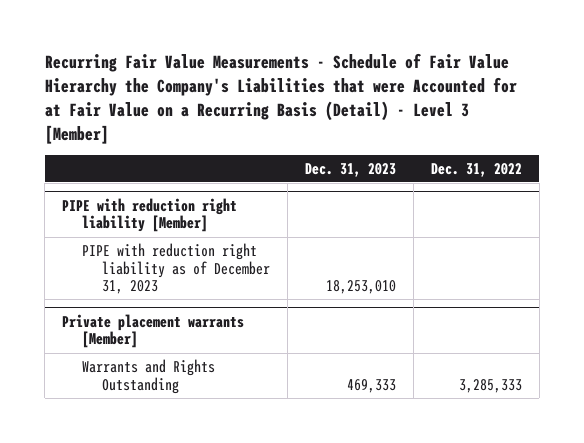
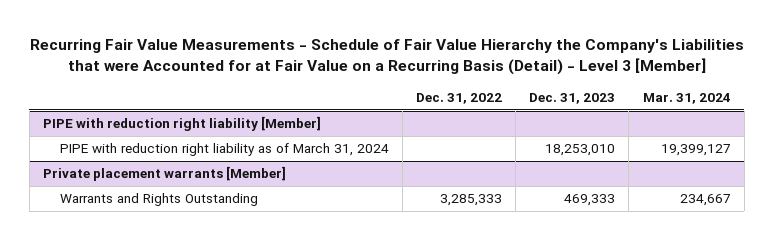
none -> [642,93,731,105] Mar. 31, 2024
[82,242,270,295] PIPE with reduction right liability as of December 31, 2023 -> [59,143,389,157] PIPE with reduction right liability as of March 31, 2024

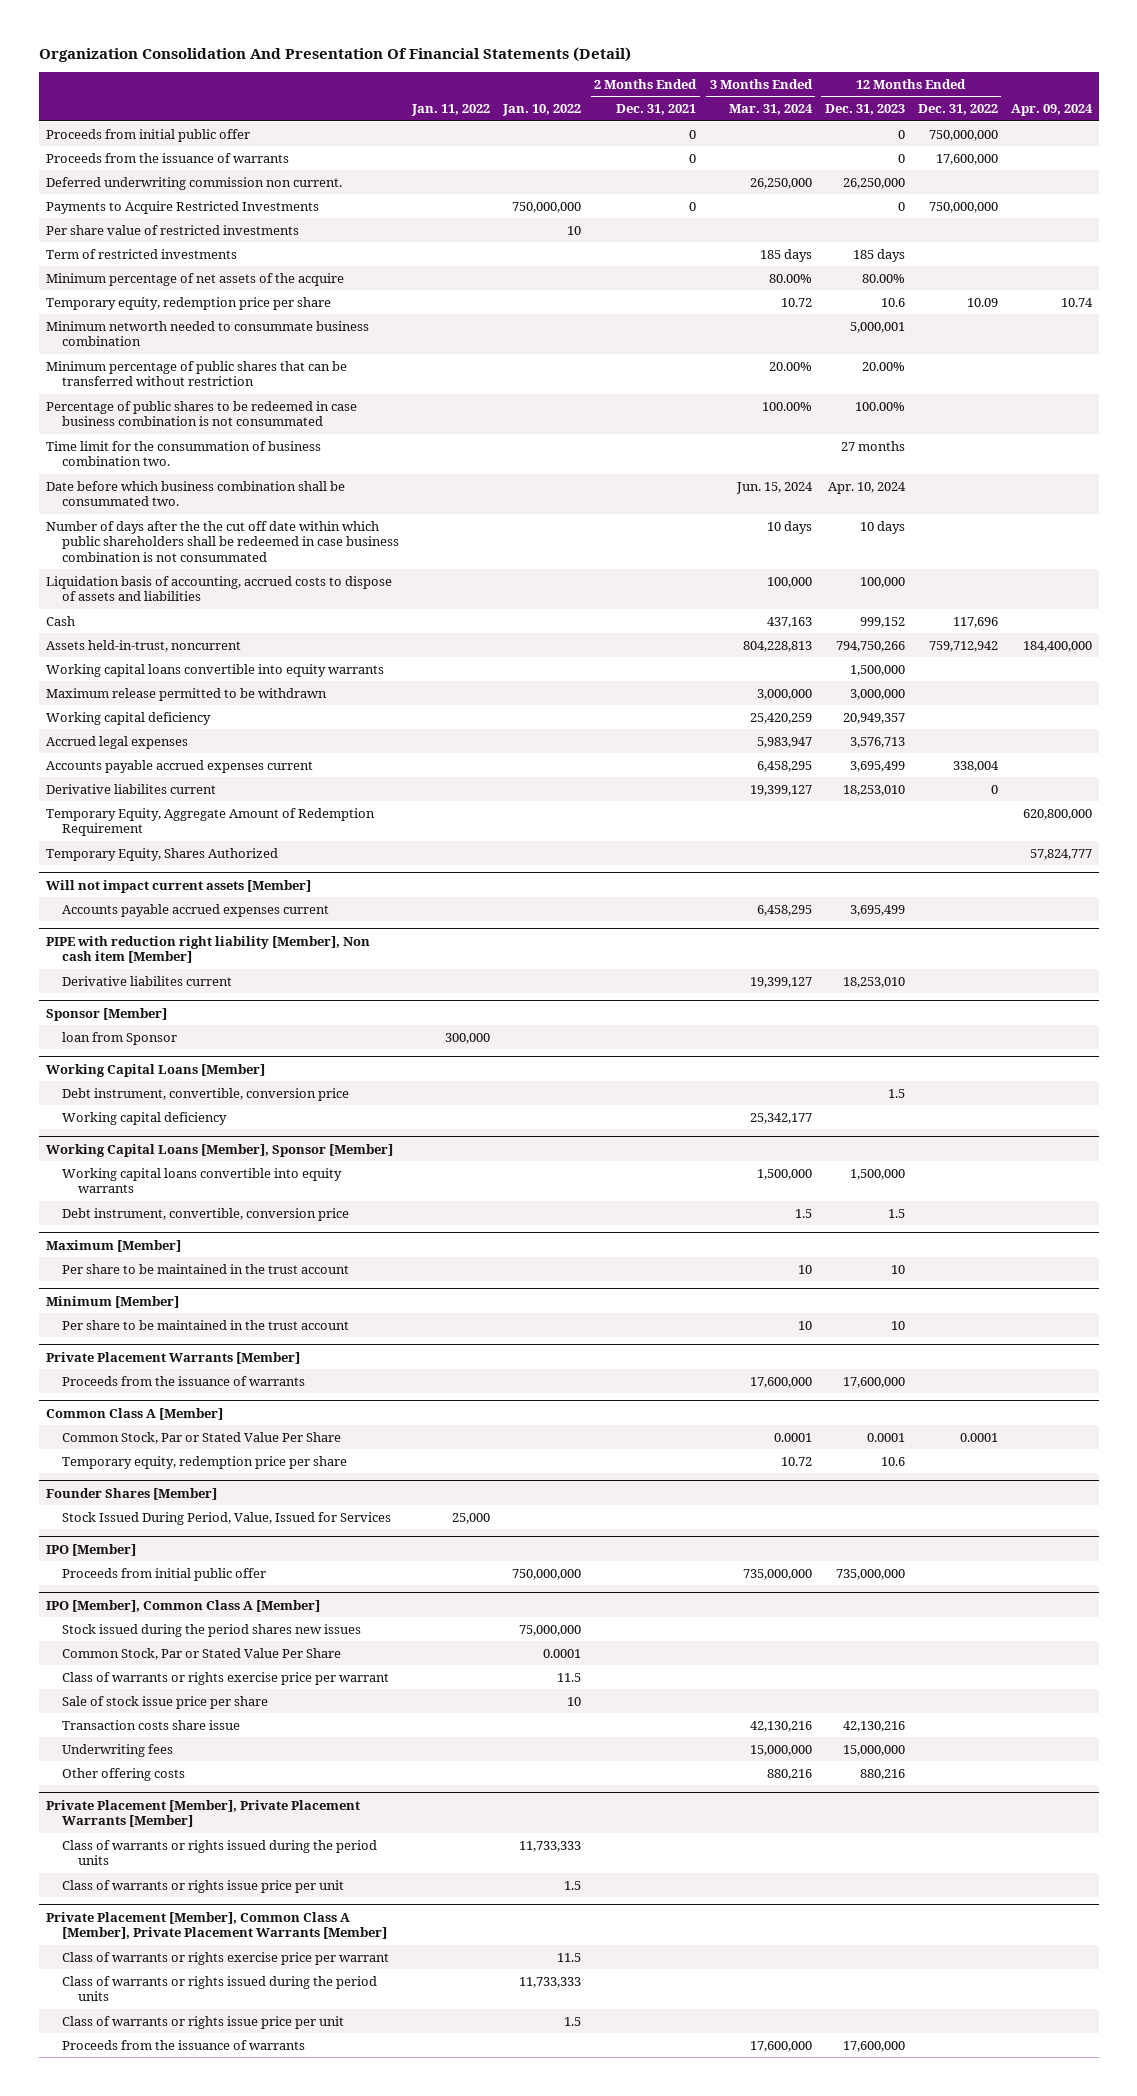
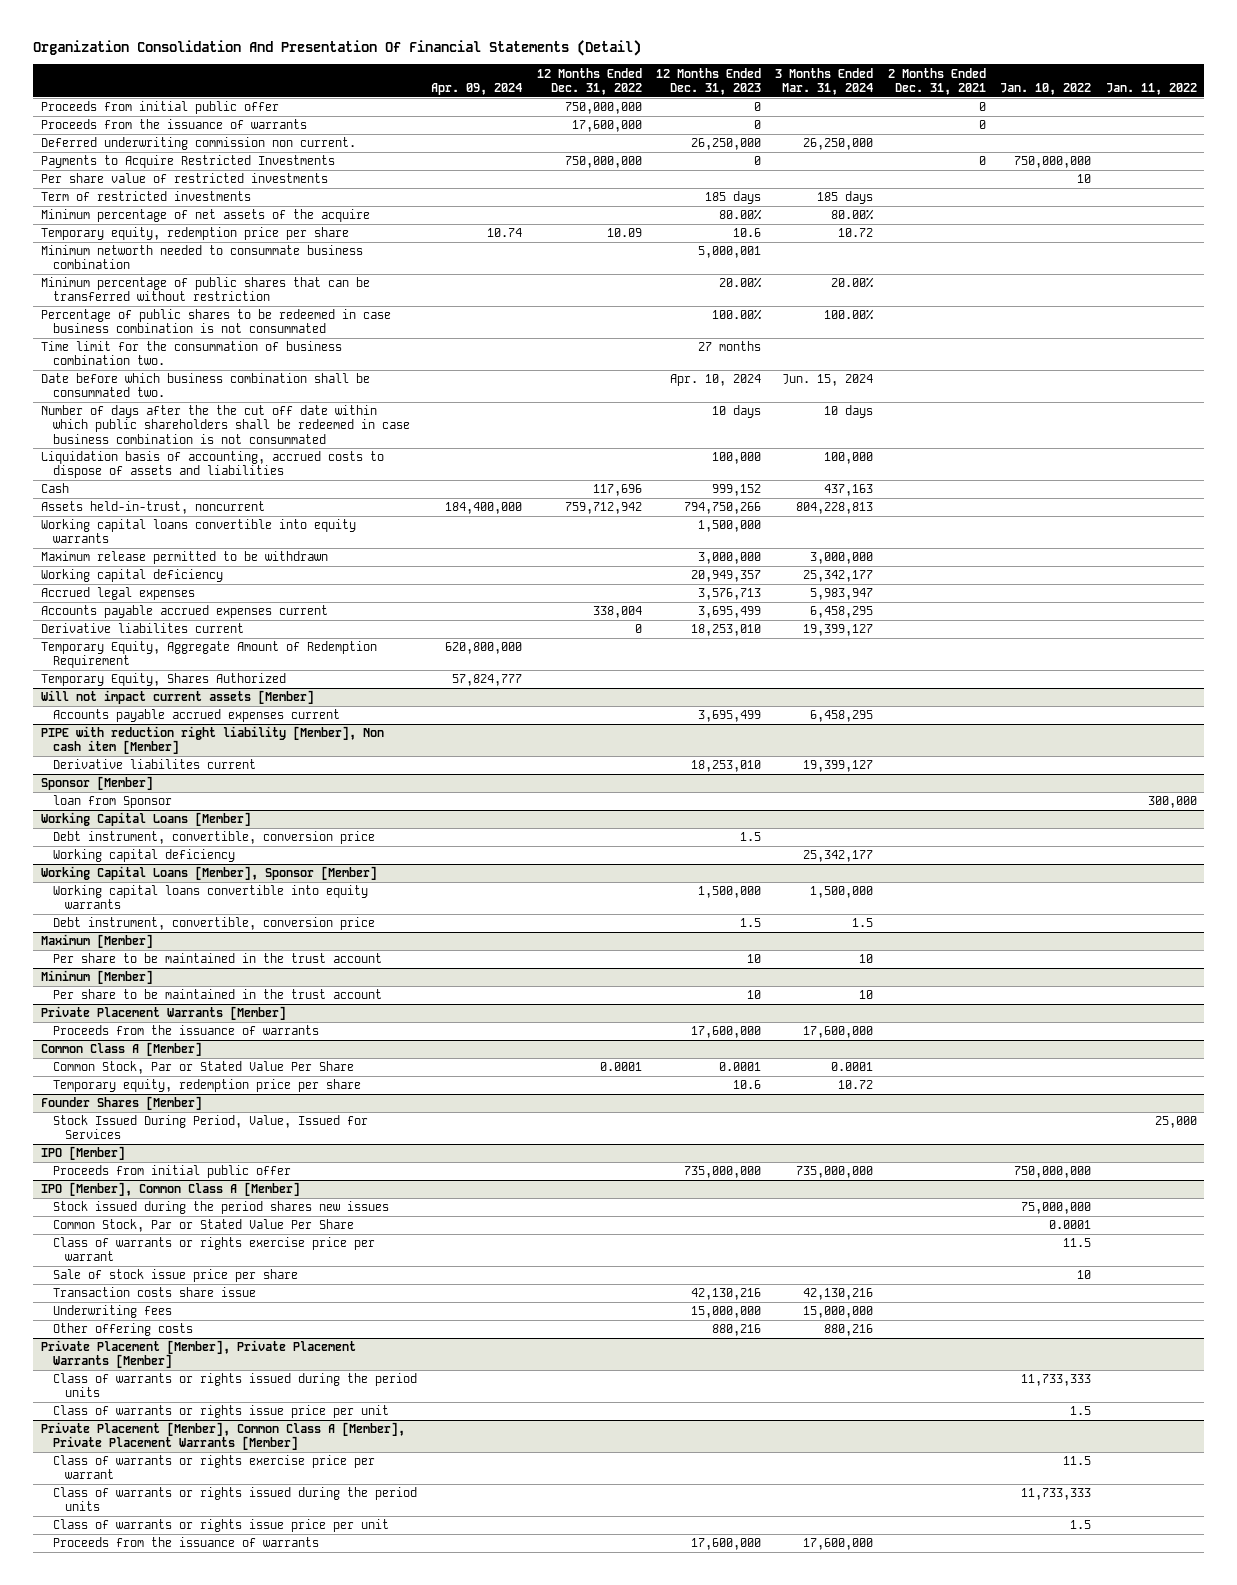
[749,712,812,724] 25,420,259 -> [803,570,874,583] 25,342,177

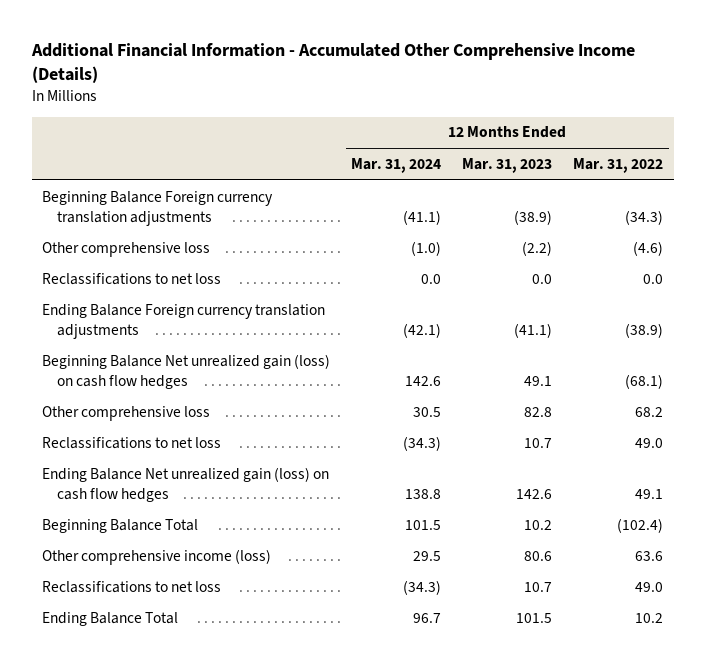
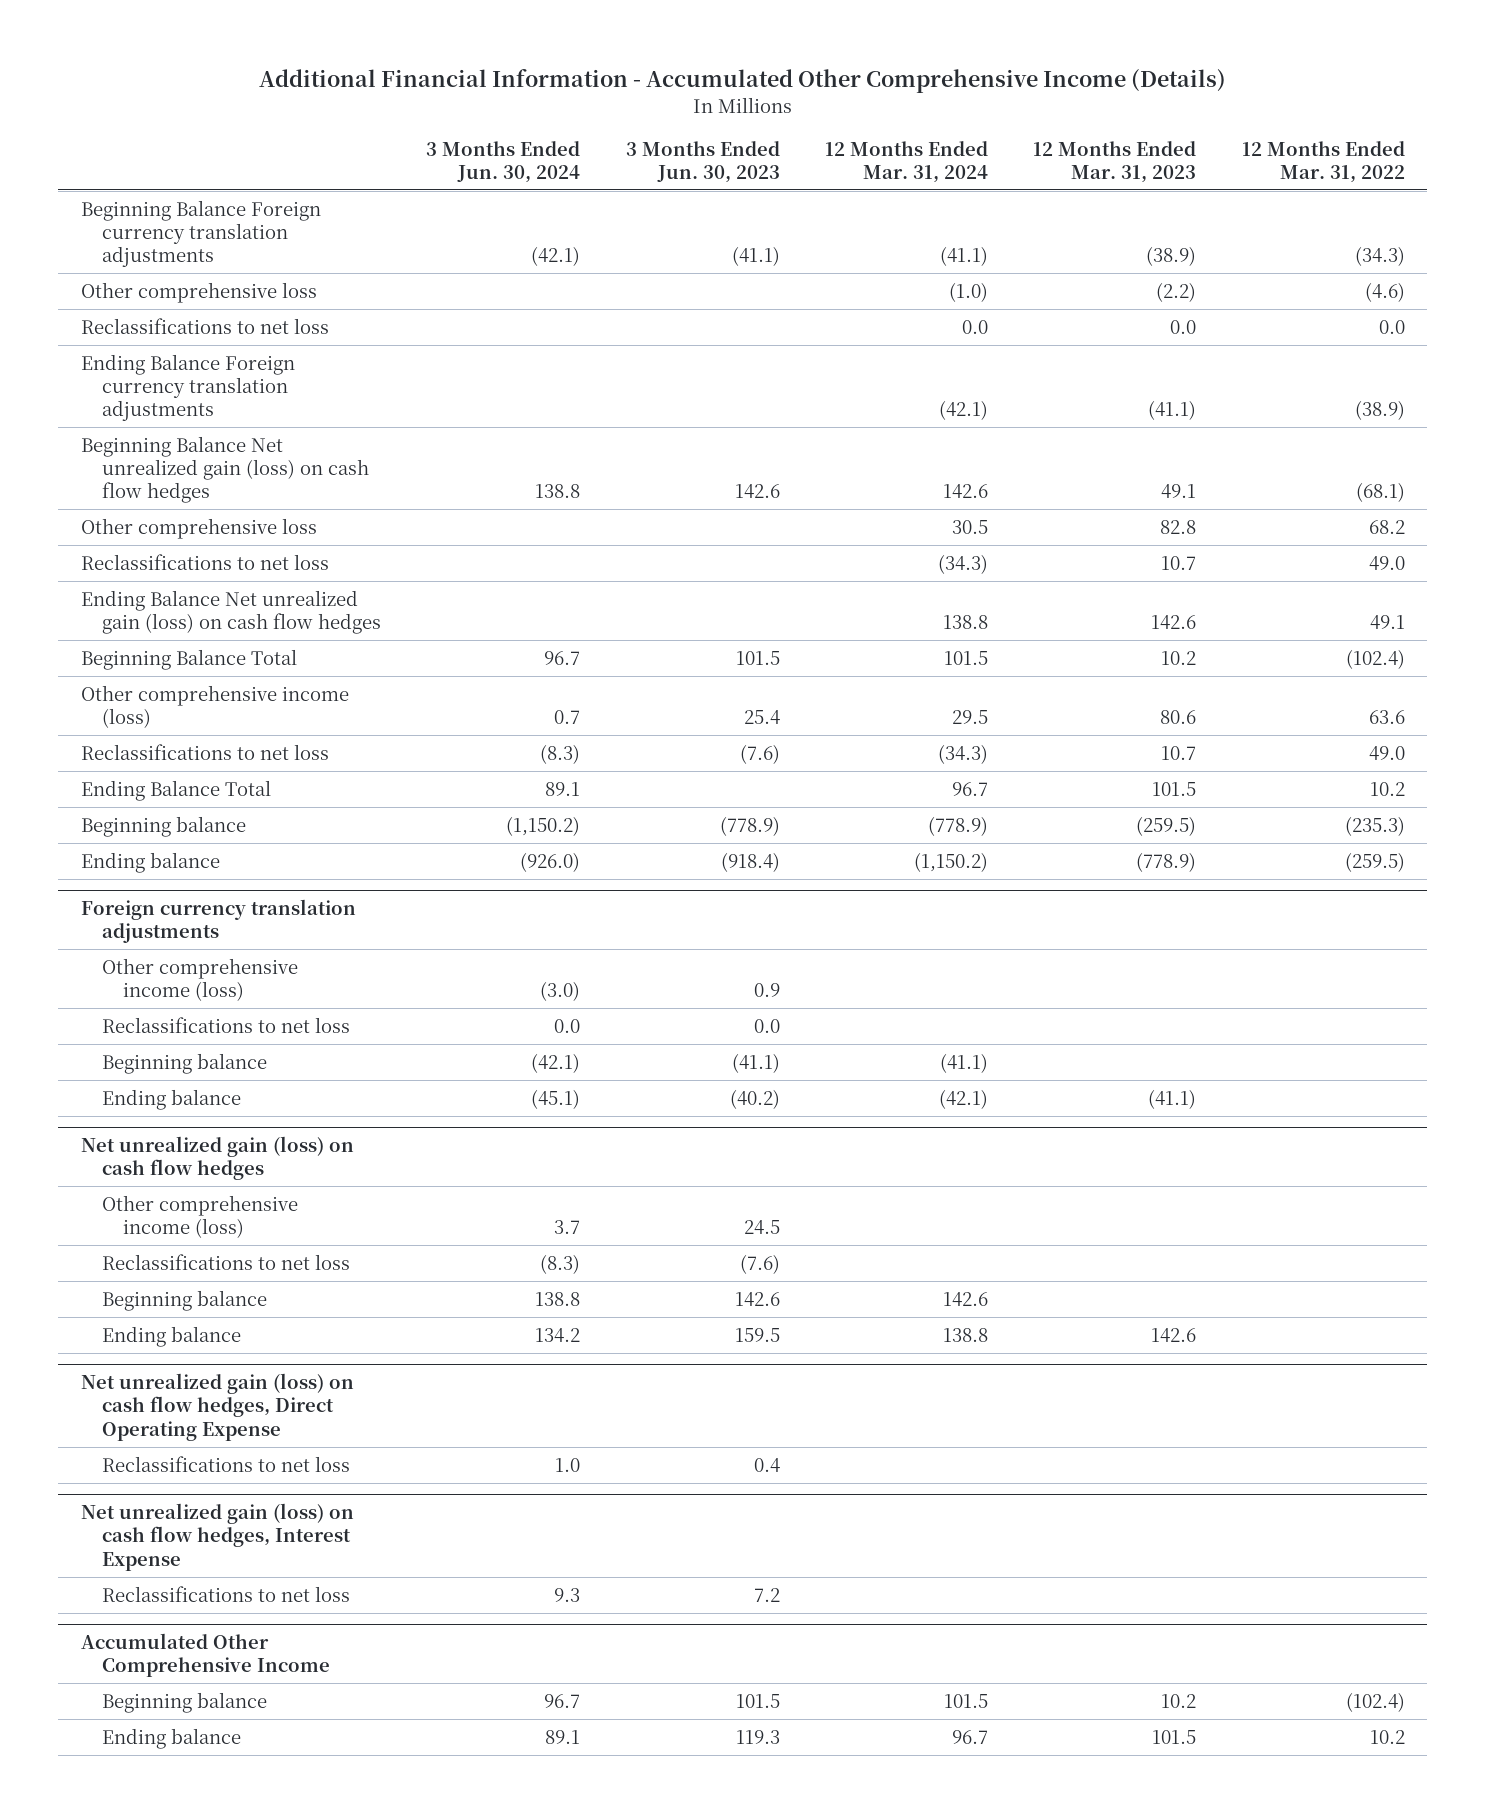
none -> [426,140,581,183] 3 Months Ended Jun. 30, 2024
none -> [625,140,780,183] 3 Months Ended Jun. 30, 2023
none -> [81,815,247,837] Beginning balance
none -> [81,851,221,873] Ending balance
none -> [81,899,357,944] Foreign currency translation adjustments
none -> [102,957,299,1001] Other comprehensive income (loss)
none -> [102,1016,351,1033] Reclassifications to net loss
none -> [102,1052,268,1074] Beginning balance
none -> [102,1088,242,1110] Ending balance
none -> [81,1136,355,1181] Net unrealized gain (loss) on cash flow hedges
none -> [102,1194,299,1238] Other comprehensive income (loss)
none -> [102,1253,351,1270] Reclassifications to net loss
none -> [102,1289,268,1311] Beginning balance
none -> [102,1325,242,1347] Ending balance
none -> [81,1373,355,1441] Net unrealized gain (loss) on cash flow hedges, Direct Operating Expense
none -> [102,1455,351,1472] Reclassifications to net loss
none -> [81,1503,355,1571] Net unrealized gain (loss) on cash flow hedges, Interest Expense
none -> [102,1585,351,1602] Reclassifications to net loss
none -> [81,1633,331,1678] Accumulated Other Comprehensive Income
none -> [102,1691,268,1713] Beginning balance
none -> [102,1727,242,1749] Ending balance

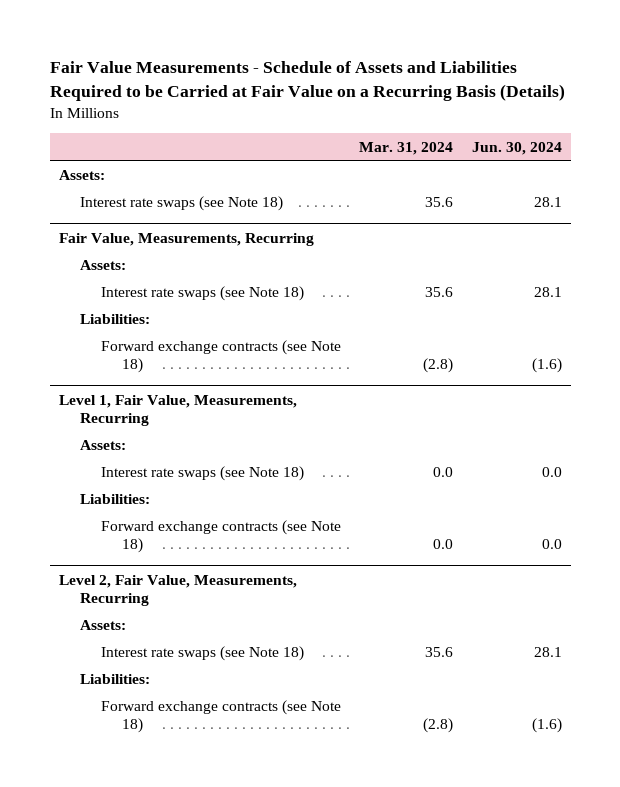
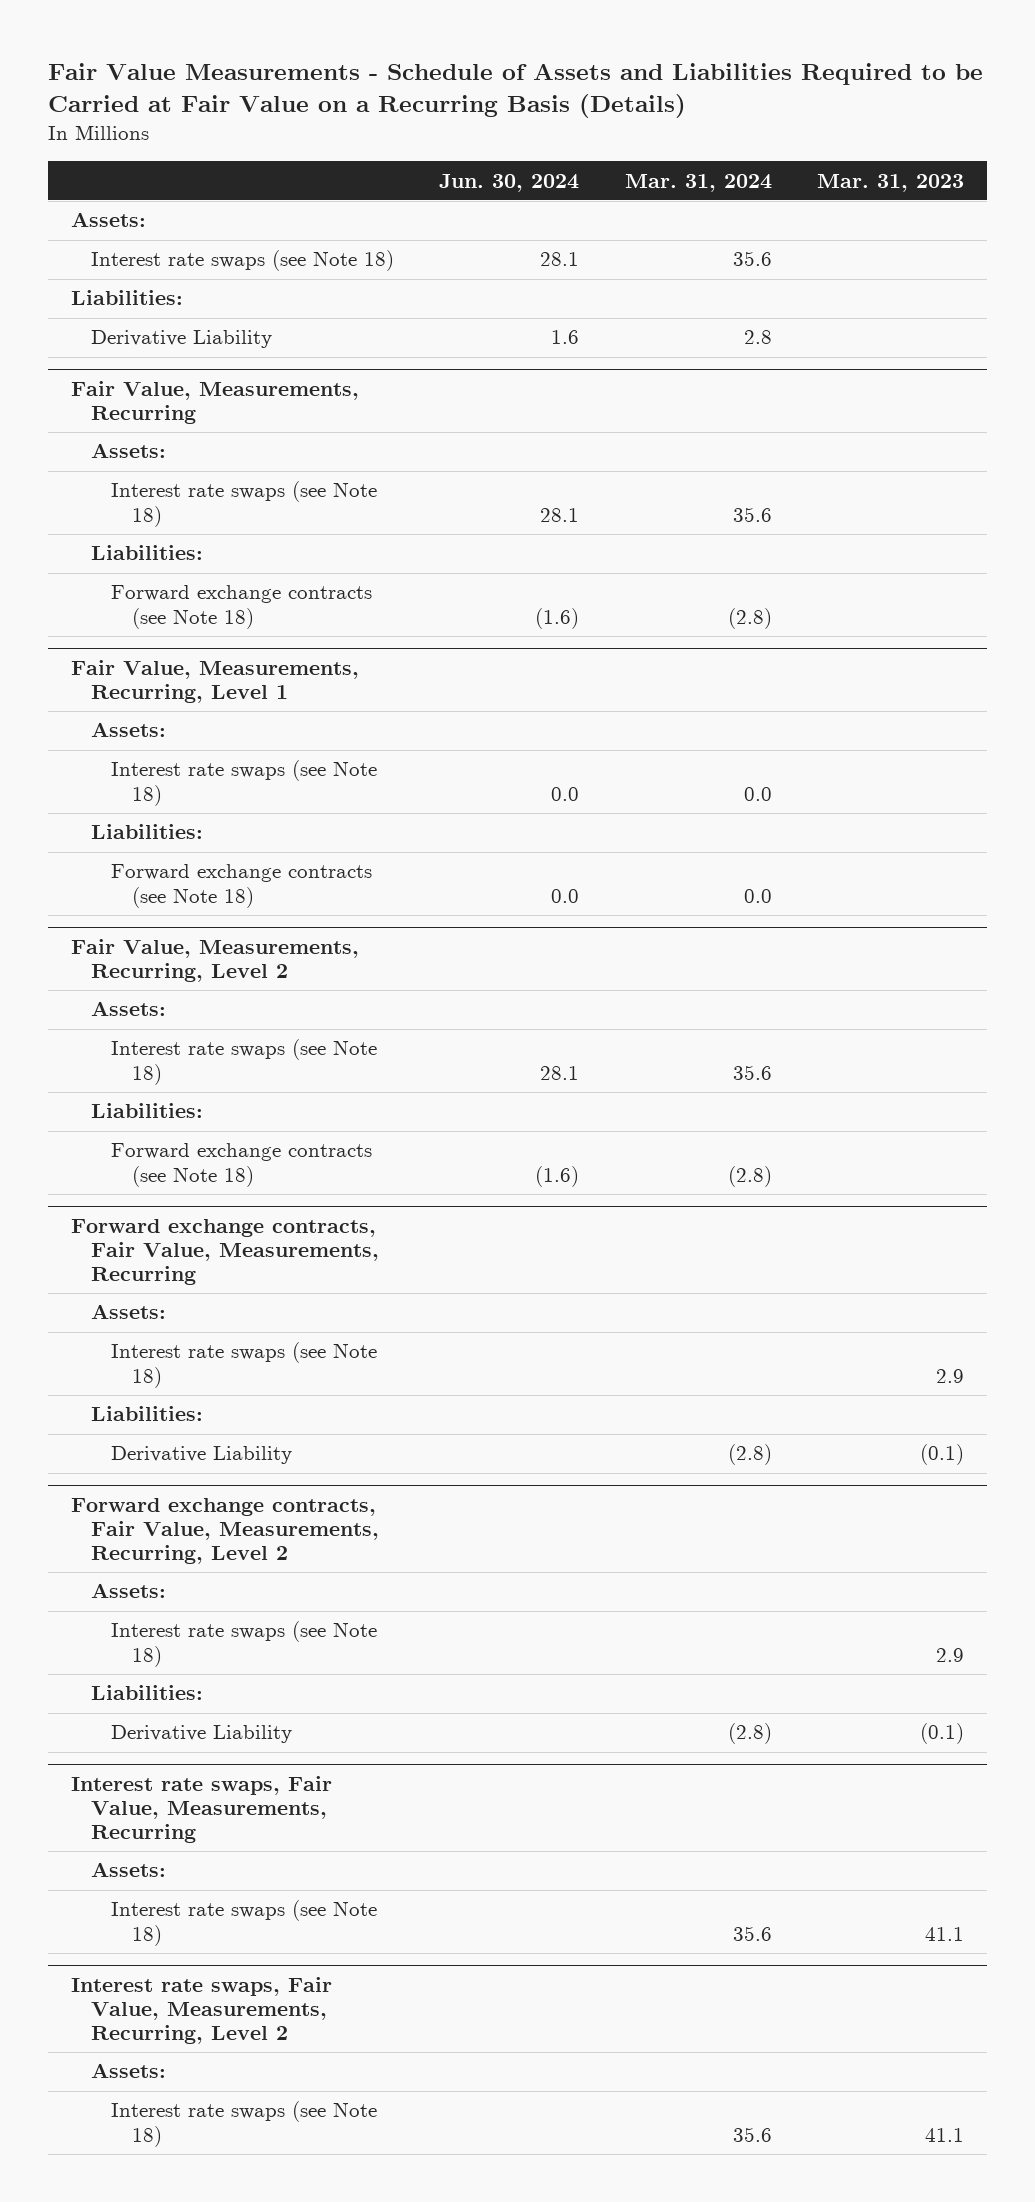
none -> [817,173,965,192] Mar. 31, 2023
none -> [70,290,183,306] Liabilities:
none -> [90,330,272,349] Derivative Liability
[58,394,297,426] Level 1, Fair Value, Measurements, Recurring -> [70,659,359,703] Fair Value, Measurements, Recurring, Level 1
[58,574,297,606] Level 2, Fair Value, Measurements, Recurring -> [70,938,359,982] Fair Value, Measurements, Recurring, Level 2
none -> [70,1218,379,1285] Forward exchange contracts, Fair Value, Measurements, Recurring
none -> [90,1304,166,1320] Assets:
none -> [111,1342,378,1388] Interest rate swaps (see Note 18)
none -> [90,1406,203,1422] Liabilities:
none -> [111,1446,293,1465] Derivative Liability
none -> [70,1497,379,1564] Forward exchange contracts, Fair Value, Measurements, Recurring, Level 2
none -> [90,1583,166,1599] Assets:
none -> [111,1621,378,1667] Interest rate swaps (see Note 18)
none -> [90,1685,203,1701] Liabilities:
none -> [111,1725,293,1744] Derivative Liability
none -> [70,1775,332,1843] Interest rate swaps, Fair Value, Measurements, Recurring
none -> [90,1862,166,1878] Assets:
none -> [111,1900,378,1946] Interest rate swaps (see Note 18)
none -> [70,1976,332,2044] Interest rate swaps, Fair Value, Measurements, Recurring, Level 2
none -> [90,2063,166,2079] Assets:
none -> [111,2101,378,2147] Interest rate swaps (see Note 18)

